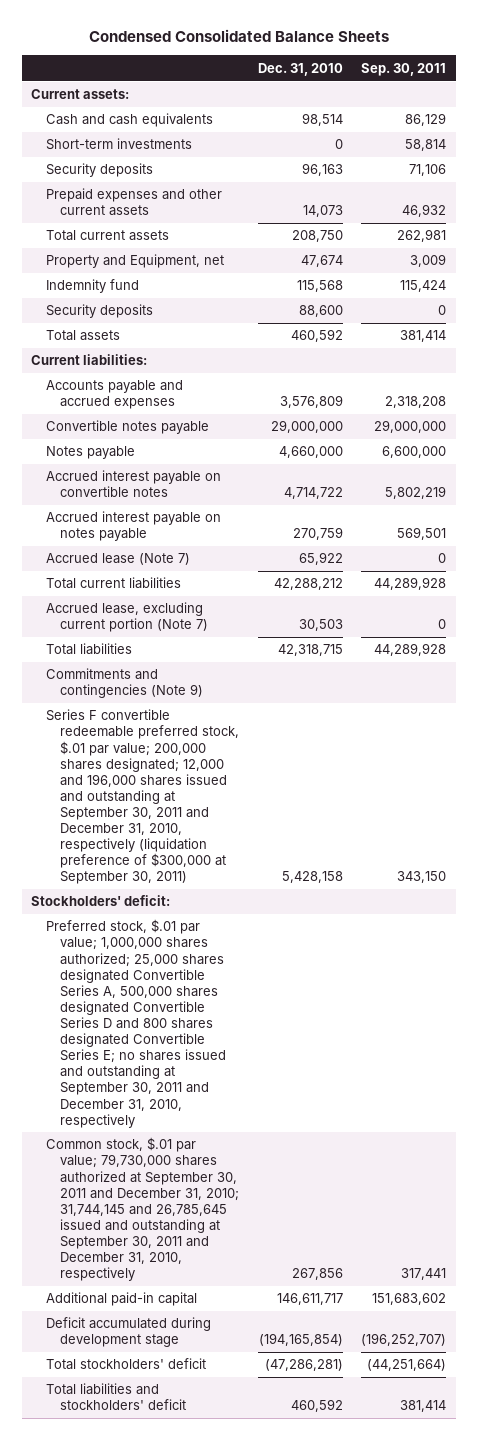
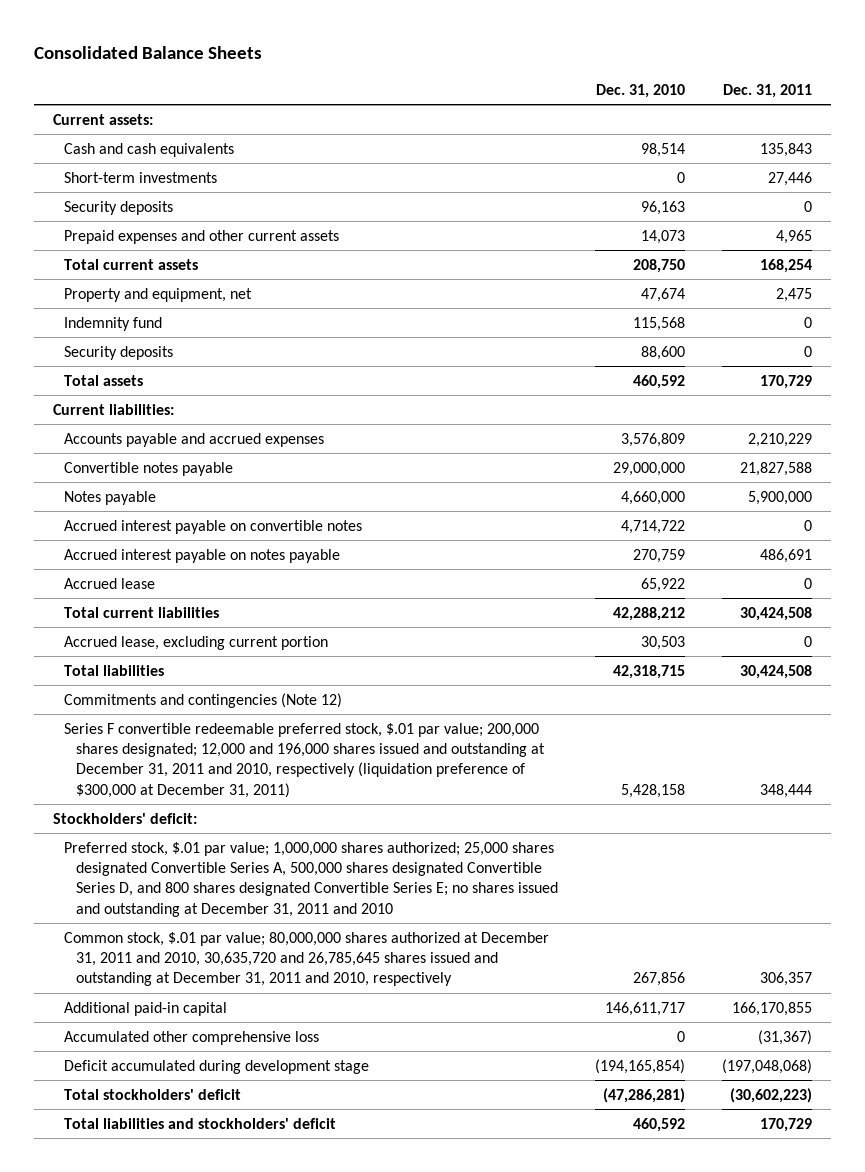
[88,29,389,43] Condensed Consolidated Balance Sheets -> [33,45,262,59] Consolidated Balance Sheets
[361,62,447,76] Sep. 30, 2011 -> none
none -> [723,83,813,98] Dec. 31, 2011
[45,254,224,269] Property and Equipment, net -> [64,287,253,302] Property and equipment, net
[45,553,190,566] Accrued lease (Note 7) -> [64,577,156,589] Accrued lease
[45,602,209,633] Accrued lease, excluding current portion (Note 7) -> [64,635,329,650] Accrued lease, excluding current portion
[45,668,204,699] Commitments and contingencies (Note 9) -> [64,692,343,708] Commitments and contingencies (Note 12)
[45,709,240,885] Series F convertible redeemable preferred stock, $.01 par value; 200,000 shares designated; 12,000 and 196,000 shares issued and outstanding at September 30, 2011 and December 31, 2010, respectively (liquidation preference of $300,000 at September 30, 2011) -> [64,722,545,798] Series F convertible redeemable preferred stock, $.01 par value; 200,000 shares designated; 12,000 and 196,000 shares issued and outstanding at December 31, 2011 and 2010, respectively (liquidation preference of $300,000 at December 31, 2011)
[45,919,227,1128] Preferred stock, $.01 par value; 1,000,000 shares authorized; 25,000 shares designated Convertible Series A, 500,000 shares designated Convertible Series D and 800 shares designated Convertible Series E; no shares issued and outstanding at September 30, 2011 and December 31, 2010, respectively -> [64,841,558,917] Preferred stock, $.01 par value; 1,000,000 shares authorized; 25,000 shares designated Convertible Series A, 500,000 shares designated Convertible Series D, and 800 shares designated Convertible Series E; no shares issued and outstanding at December 31, 2011 and 2010
[45,1137,240,1282] Common stock, $.01 par value; 79,730,000 shares authorized at September 30, 2011 and December 31, 2010; 31,744,145 and 26,785,645 issued and outstanding at September 30, 2011 and December 31, 2010, respectively -> [64,931,550,987] Common stock, $.01 par value; 80,000,000 shares authorized at December 31, 2011 and 2010, 30,635,720 and 26,785,645 shares issued and outstanding at December 31, 2011 and 2010, respectively
none -> [64,1030,320,1045] Accumulated other comprehensive loss

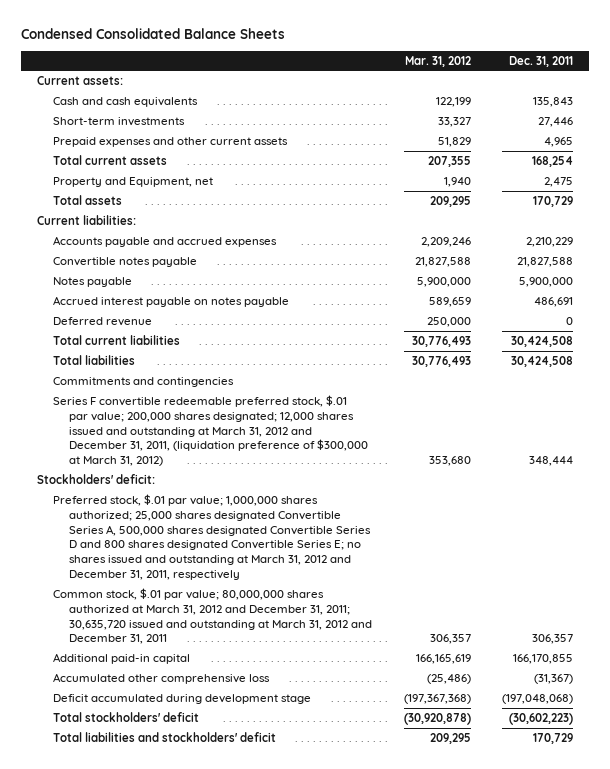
[33,45,262,59] Consolidated Balance Sheets -> [21,28,286,40] Condensed Consolidated Balance Sheets
[595,83,685,98] Dec. 31, 2010 -> none
none -> [404,55,471,67] Mar. 31, 2012
[64,200,174,215] Security deposits -> none
[64,316,163,331] Indemnity fund -> none
[64,345,174,360] Security deposits -> none
[64,287,253,302] Property and equipment, net -> [53,176,214,187] Property and Equipment, net
[64,519,363,534] Accrued interest payable on convertible notes -> none
[64,577,156,589] Accrued lease -> none
none -> [53,316,153,326] Deferred revenue
[64,635,329,650] Accrued lease, excluding current portion -> none
[64,692,343,708] Commitments and contingencies (Note 12) -> [53,376,235,387] Commitments and contingencies
[64,722,545,798] Series F convertible redeemable preferred stock, $.01 par value; 200,000 shares designated; 12,000 and 196,000 shares issued and outstanding at December 31, 2011 and 2010, respectively (liquidation preference of $300,000 at December 31, 2011) -> [53,394,369,467] Series F convertible redeemable preferred stock, $.01 par value; 200,000 shares designated; 12,000 shares issued and outstanding at March 31, 2012 and December 31, 2011, (liquidation preference of $300,000 at March 31, 2012)
[64,841,558,917] Preferred stock, $.01 par value; 1,000,000 shares authorized; 25,000 shares designated Convertible Series A, 500,000 shares designated Convertible Series D, and 800 shares designated Convertible Series E; no shares issued and outstanding at December 31, 2011 and 2010 -> [53,493,372,581] Preferred stock, $.01 par value; 1,000,000 shares authorized; 25,000 shares designated Convertible Series A, 500,000 shares designated Convertible Series D and 800 shares designated Convertible Series E; no shares issued and outstanding at March 31, 2012 and December 31, 2011, respectively
[64,931,550,987] Common stock, $.01 par value; 80,000,000 shares authorized at December 31, 2011 and 2010, 30,635,720 and 26,785,645 shares issued and outstanding at December 31, 2011 and 2010, respectively -> [53,587,373,645] Common stock, $.01 par value; 80,000,000 shares authorized at March 31, 2012 and December 31, 2011; 30,635,720 issued and outstanding at March 31, 2012 and December 31, 2011

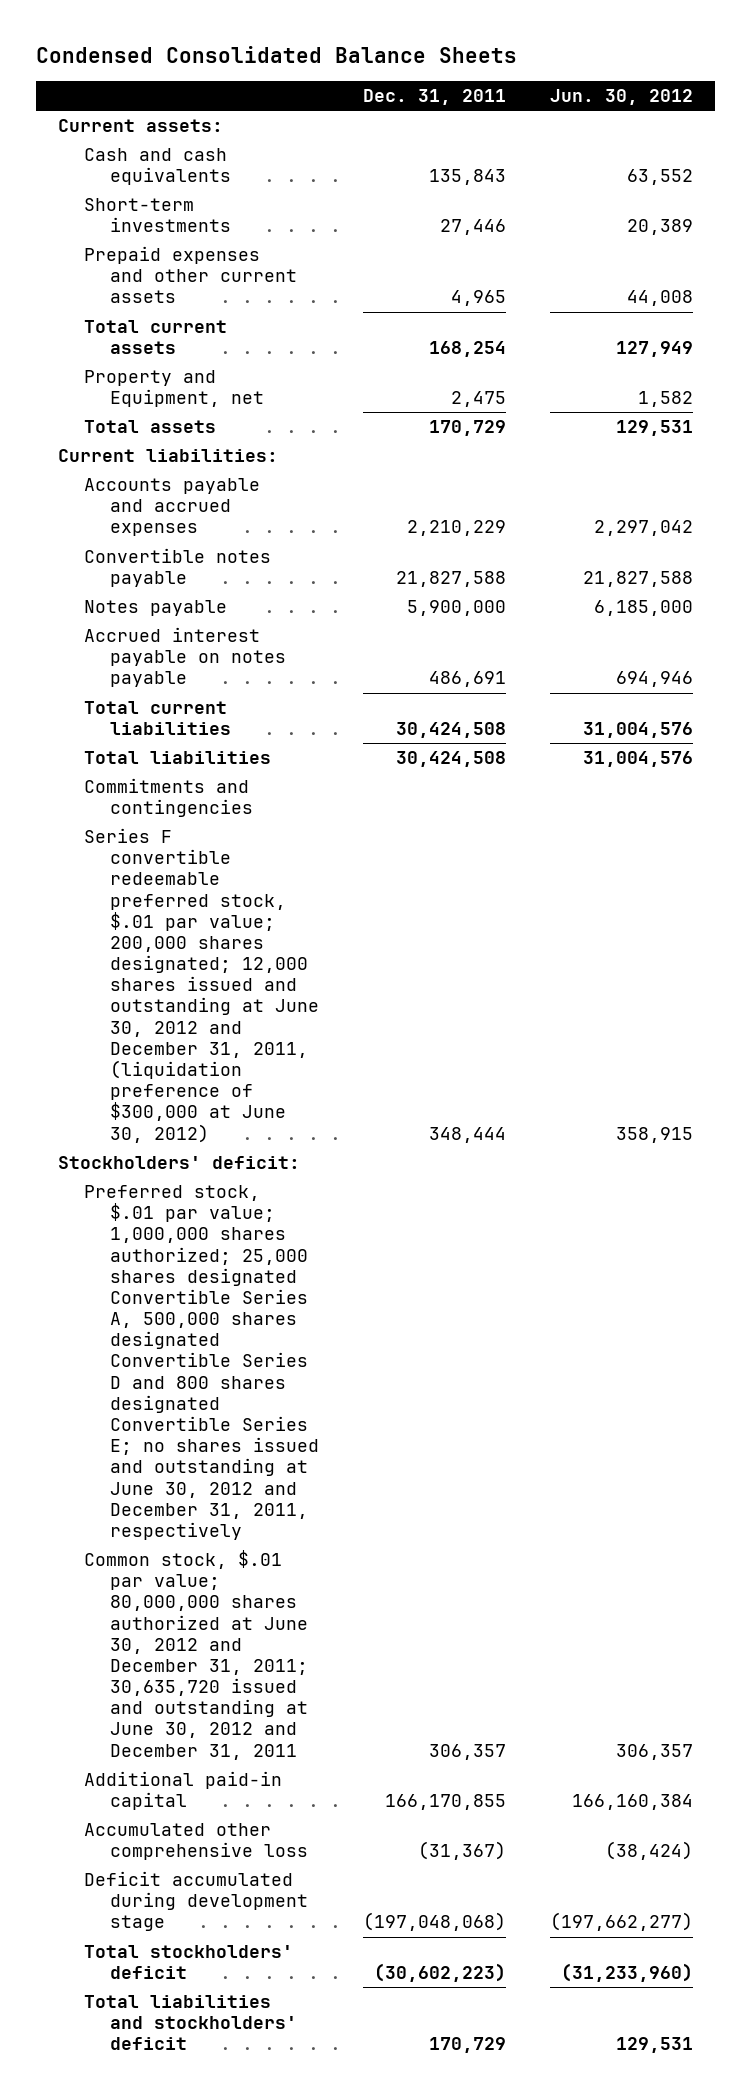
[404,55,471,67] Mar. 31, 2012 -> none
none -> [550,88,694,105] Jun. 30, 2012
[53,316,153,326] Deferred revenue -> none
[53,394,369,467] Series F convertible redeemable preferred stock, $.01 par value; 200,000 shares designated; 12,000 shares issued and outstanding at March 31, 2012 and December 31, 2011, (liquidation preference of $300,000 at March 31, 2012) -> [84,828,320,1143] Series F convertible redeemable preferred stock, $.01 par value; 200,000 shares designated; 12,000 shares issued and outstanding at June 30, 2012 and December 31, 2011, (liquidation preference of $300,000 at June 30, 2012)
[53,493,372,581] Preferred stock, $.01 par value; 1,000,000 shares authorized; 25,000 shares designated Convertible Series A, 500,000 shares designated Convertible Series D and 800 shares designated Convertible Series E; no shares issued and outstanding at March 31, 2012 and December 31, 2011, respectively -> [84,1185,320,1540] Preferred stock, $.01 par value; 1,000,000 shares authorized; 25,000 shares designated Convertible Series A, 500,000 shares designated Convertible Series D and 800 shares designated Convertible Series E; no shares issued and outstanding at June 30, 2012 and December 31, 2011, respectively
[53,587,373,645] Common stock, $.01 par value; 80,000,000 shares authorized at March 31, 2012 and December 31, 2011; 30,635,720 issued and outstanding at March 31, 2012 and December 31, 2011 -> [84,1550,309,1760] Common stock, $.01 par value; 80,000,000 shares authorized at June 30, 2012 and December 31, 2011; 30,635,720 issued and outstanding at June 30, 2012 and December 31, 2011

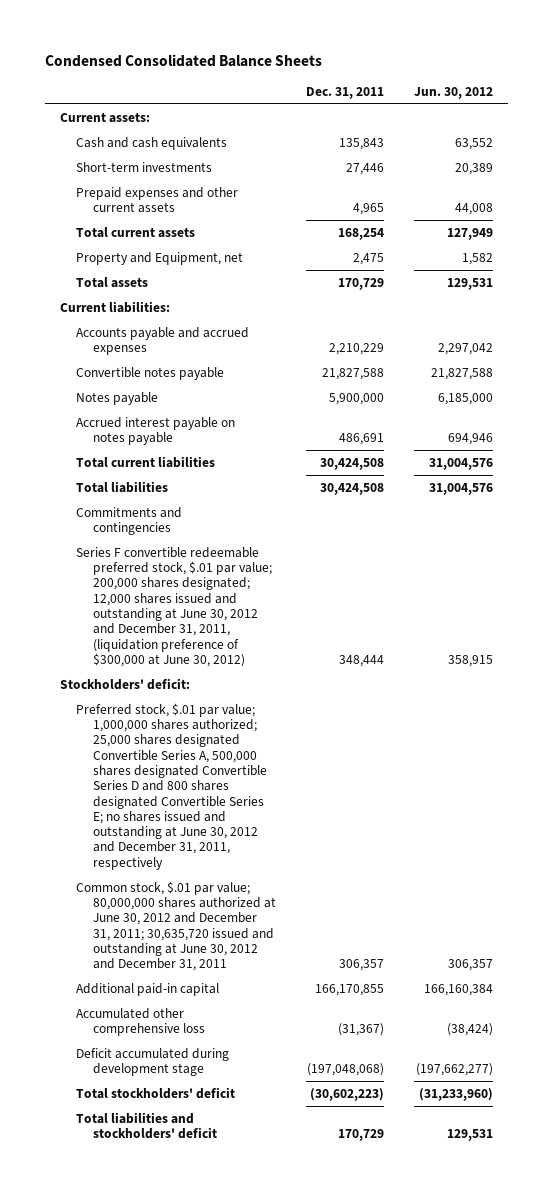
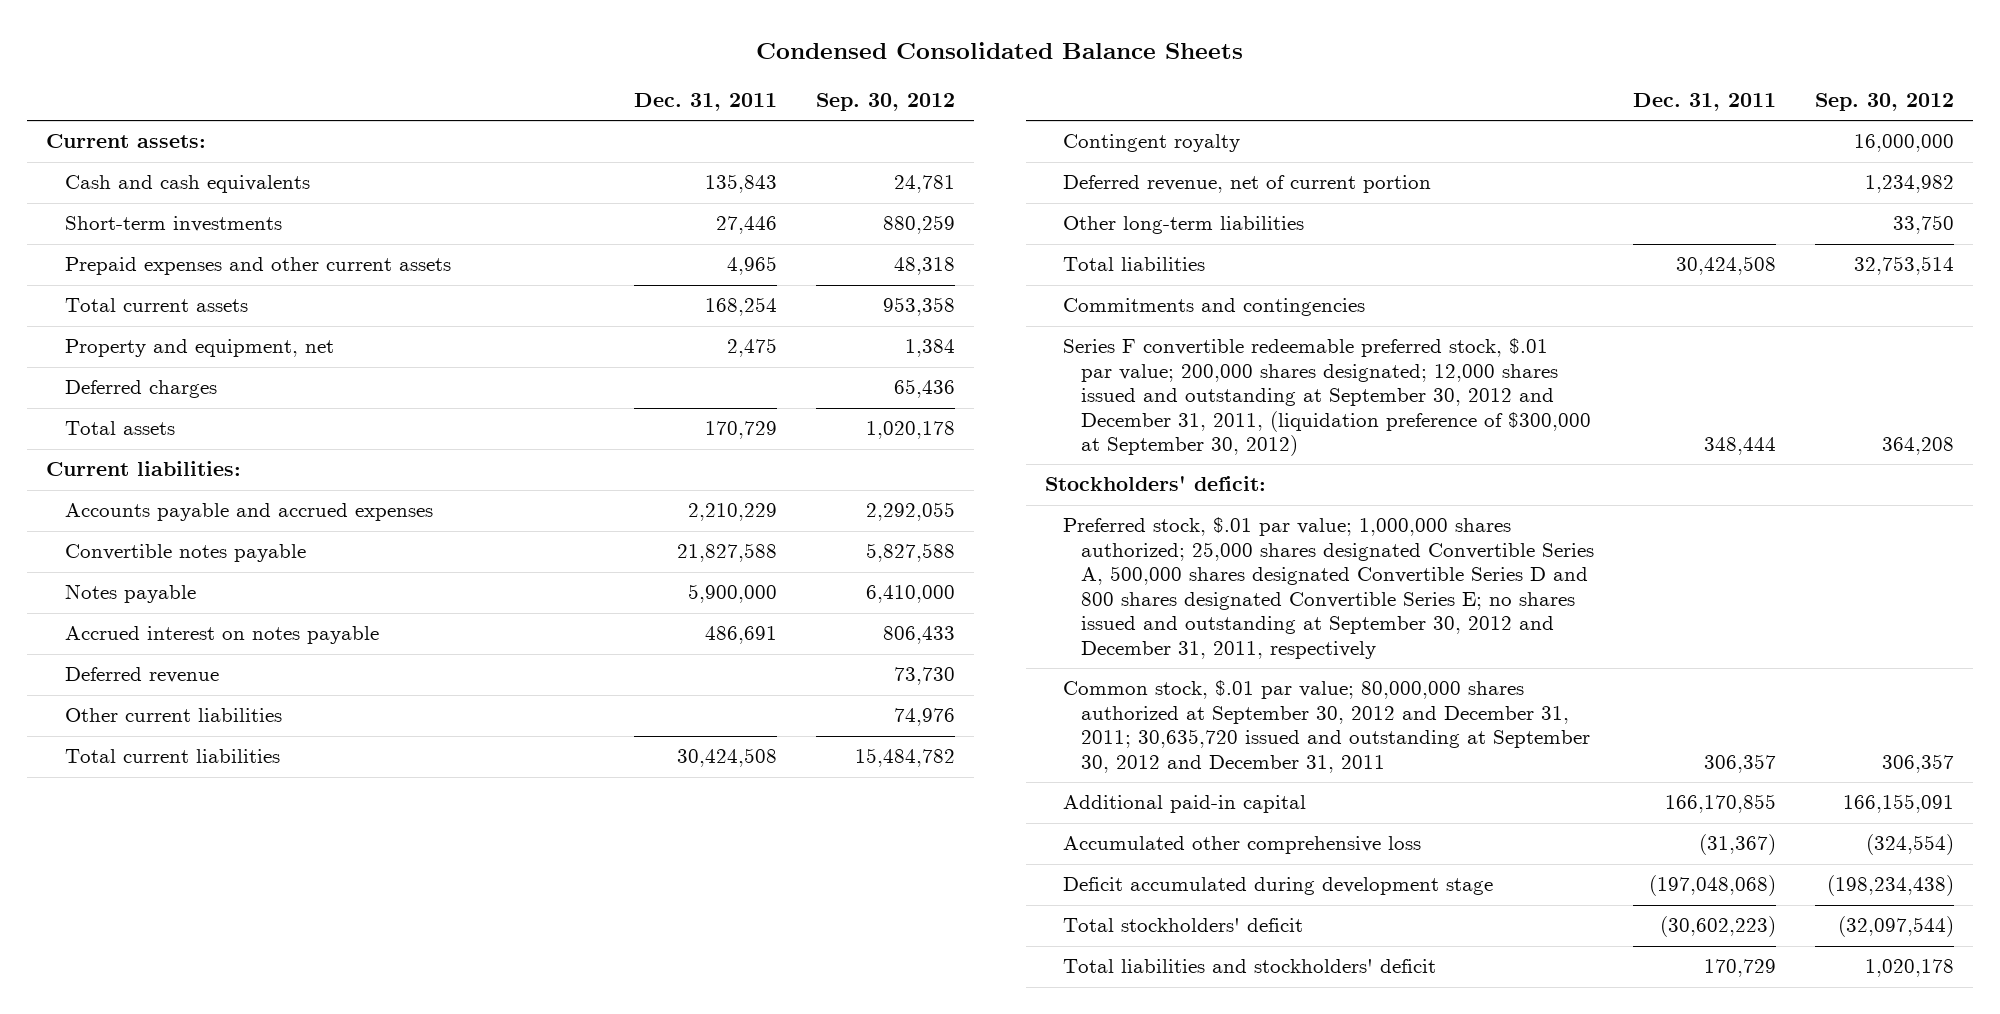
[414,86,494,99] Jun. 30, 2012 -> none
none -> [815,93,955,112] Sep. 30, 2012
[76,251,244,265] Property and Equipment, net -> [64,339,334,358] Property and equipment, net
none -> [64,380,217,399] Deferred charges
[76,416,236,446] Accrued interest payable on notes payable -> [64,626,379,645] Accrued interest on notes payable
none -> [64,667,219,684] Deferred revenue
none -> [64,708,282,723] Other current liabilities
none -> [1063,134,1241,153] Contingent royalty
none -> [1063,175,1432,194] Deferred revenue, net of current portion
none -> [1063,216,1305,235] Other long-term liabilities
[76,546,272,667] Series F convertible redeemable preferred stock, $.01 par value; 200,000 shares designated; 12,000 shares issued and outstanding at June 30, 2012 and December 31, 2011, (liquidation preference of $300,000 at June 30, 2012) -> [1063,338,1592,457] Series F convertible redeemable preferred stock, $.01 par value; 200,000 shares designated; 12,000 shares issued and outstanding at September 30, 2012 and December 31, 2011, (liquidation preference of $300,000 at September 30, 2012)
[76,702,267,870] Preferred stock, $.01 par value; 1,000,000 shares authorized; 25,000 shares designated Convertible Series A, 500,000 shares designated Convertible Series D and 800 shares designated Convertible Series E; no shares issued and outstanding at June 30, 2012 and December 31, 2011, respectively -> [1063,517,1595,659] Preferred stock, $.01 par value; 1,000,000 shares authorized; 25,000 shares designated Convertible Series A, 500,000 shares designated Convertible Series D and 800 shares designated Convertible Series E; no shares issued and outstanding at September 30, 2012 and December 31, 2011, respectively
[76,880,276,972] Common stock, $.01 par value; 80,000,000 shares authorized at June 30, 2012 and December 31, 2011; 30,635,720 issued and outstanding at June 30, 2012 and December 31, 2011 -> [1063,680,1591,773] Common stock, $.01 par value; 80,000,000 shares authorized at September 30, 2012 and December 31, 2011; 30,635,720 issued and outstanding at September 30, 2012 and December 31, 2011

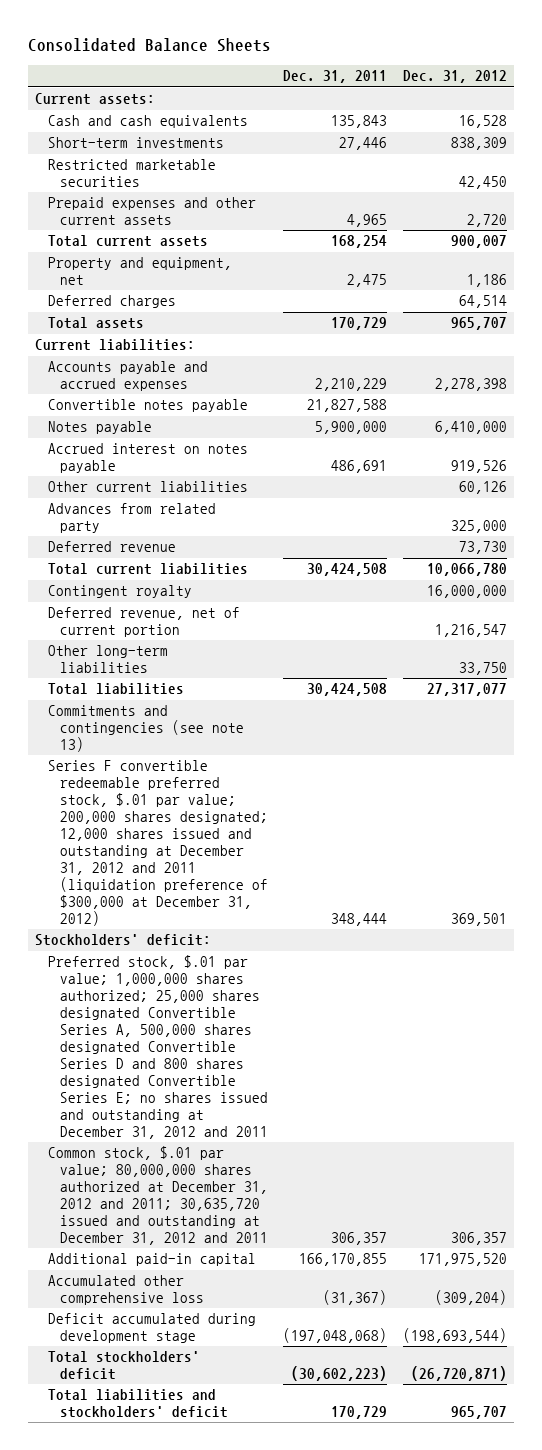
[756,42,1244,60] Condensed Consolidated Balance Sheets -> [27,38,271,53] Consolidated Balance Sheets
[815,93,955,112] Sep. 30, 2012 -> none
none -> [402,70,507,84] Dec. 31, 2012
none -> [47,159,216,188] Restricted marketable securities
none -> [47,503,216,534] Advances from related party
[64,667,219,684] Deferred revenue -> [47,541,176,553] Deferred revenue
[1063,298,1366,317] Commitments and contingencies -> [47,705,244,753] Commitments and contingencies (see note 13)
[1063,338,1592,457] Series F convertible redeemable preferred stock, $.01 par value; 200,000 shares designated; 12,000 shares issued and outstanding at September 30, 2012 and December 31, 2011, (liquidation preference of $300,000 at September 30, 2012) -> [47,760,268,927] Series F convertible redeemable preferred stock, $.01 par value; 200,000 shares designated; 12,000 shares issued and outstanding at December 31, 2012 and 2011 (liquidation preference of $300,000 at December 31, 2012)
[1063,517,1595,659] Preferred stock, $.01 par value; 1,000,000 shares authorized; 25,000 shares designated Convertible Series A, 500,000 shares designated Convertible Series D and 800 shares designated Convertible Series E; no shares issued and outstanding at September 30, 2012 and December 31, 2011, respectively -> [47,955,268,1140] Preferred stock, $.01 par value; 1,000,000 shares authorized; 25,000 shares designated Convertible Series A, 500,000 shares designated Convertible Series D and 800 shares designated Convertible Series E; no shares issued and outstanding at December 31, 2012 and 2011
[1063,680,1591,773] Common stock, $.01 par value; 80,000,000 shares authorized at September 30, 2012 and December 31, 2011; 30,635,720 issued and outstanding at September 30, 2012 and December 31, 2011 -> [47,1146,268,1246] Common stock, $.01 par value; 80,000,000 shares authorized at December 31, 2012 and 2011; 30,635,720 issued and outstanding at December 31, 2012 and 2011

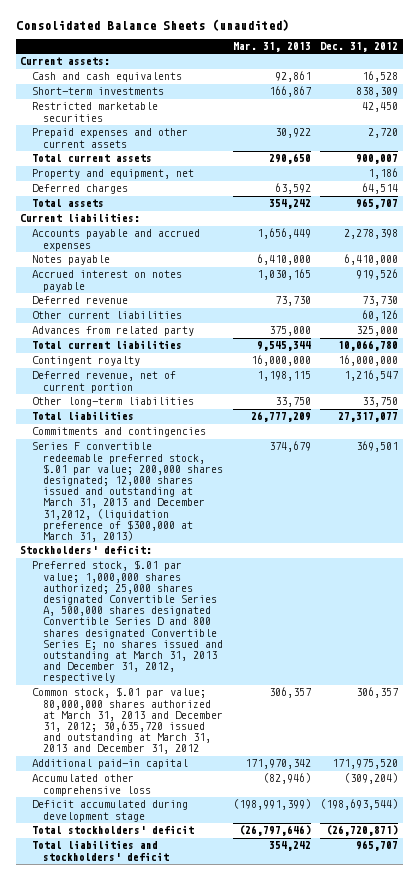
[27,38,271,53] Consolidated Balance Sheets -> [15,18,289,31] Consolidated Balance Sheets (unaudited)
[283,70,388,84] Dec. 31, 2011 -> none
none -> [232,42,311,53] Mar. 31, 2013
[47,399,248,413] Convertible notes payable -> none
[47,541,176,553] Deferred revenue -> [31,296,128,305] Deferred revenue
[47,705,244,753] Commitments and contingencies (see note 13) -> [31,427,206,438] Commitments and contingencies
[47,760,268,927] Series F convertible redeemable preferred stock, $.01 par value; 200,000 shares designated; 12,000 shares issued and outstanding at December 31, 2012 and 2011 (liquidation preference of $300,000 at December 31, 2012) -> [31,442,224,543] Series F convertible redeemable preferred stock, $.01 par value; 200,000 shares designated; 12,000 shares issued and outstanding at March 31, 2013 and December 31,2012, (liquidation preference of $300,000 at March 31, 2013)
[47,955,268,1140] Preferred stock, $.01 par value; 1,000,000 shares authorized; 25,000 shares designated Convertible Series A, 500,000 shares designated Convertible Series D and 800 shares designated Convertible Series E; no shares issued and outstanding at December 31, 2012 and 2011 -> [31,560,224,684] Preferred stock, $.01 par value; 1,000,000 shares authorized; 25,000 shares designated Convertible Series A, 500,000 shares designated Convertible Series D and 800 shares designated Convertible Series E; no shares issued and outstanding at March 31, 2013 and December 31, 2012, respectively
[47,1146,268,1246] Common stock, $.01 par value; 80,000,000 shares authorized at December 31, 2012 and 2011; 30,635,720 issued and outstanding at December 31, 2012 and 2011 -> [31,687,224,755] Common stock, $.01 par value; 80,000,000 shares authorized at March 31, 2013 and December 31, 2012; 30,635,720 issued and outstanding at March 31, 2013 and December 31, 2012

